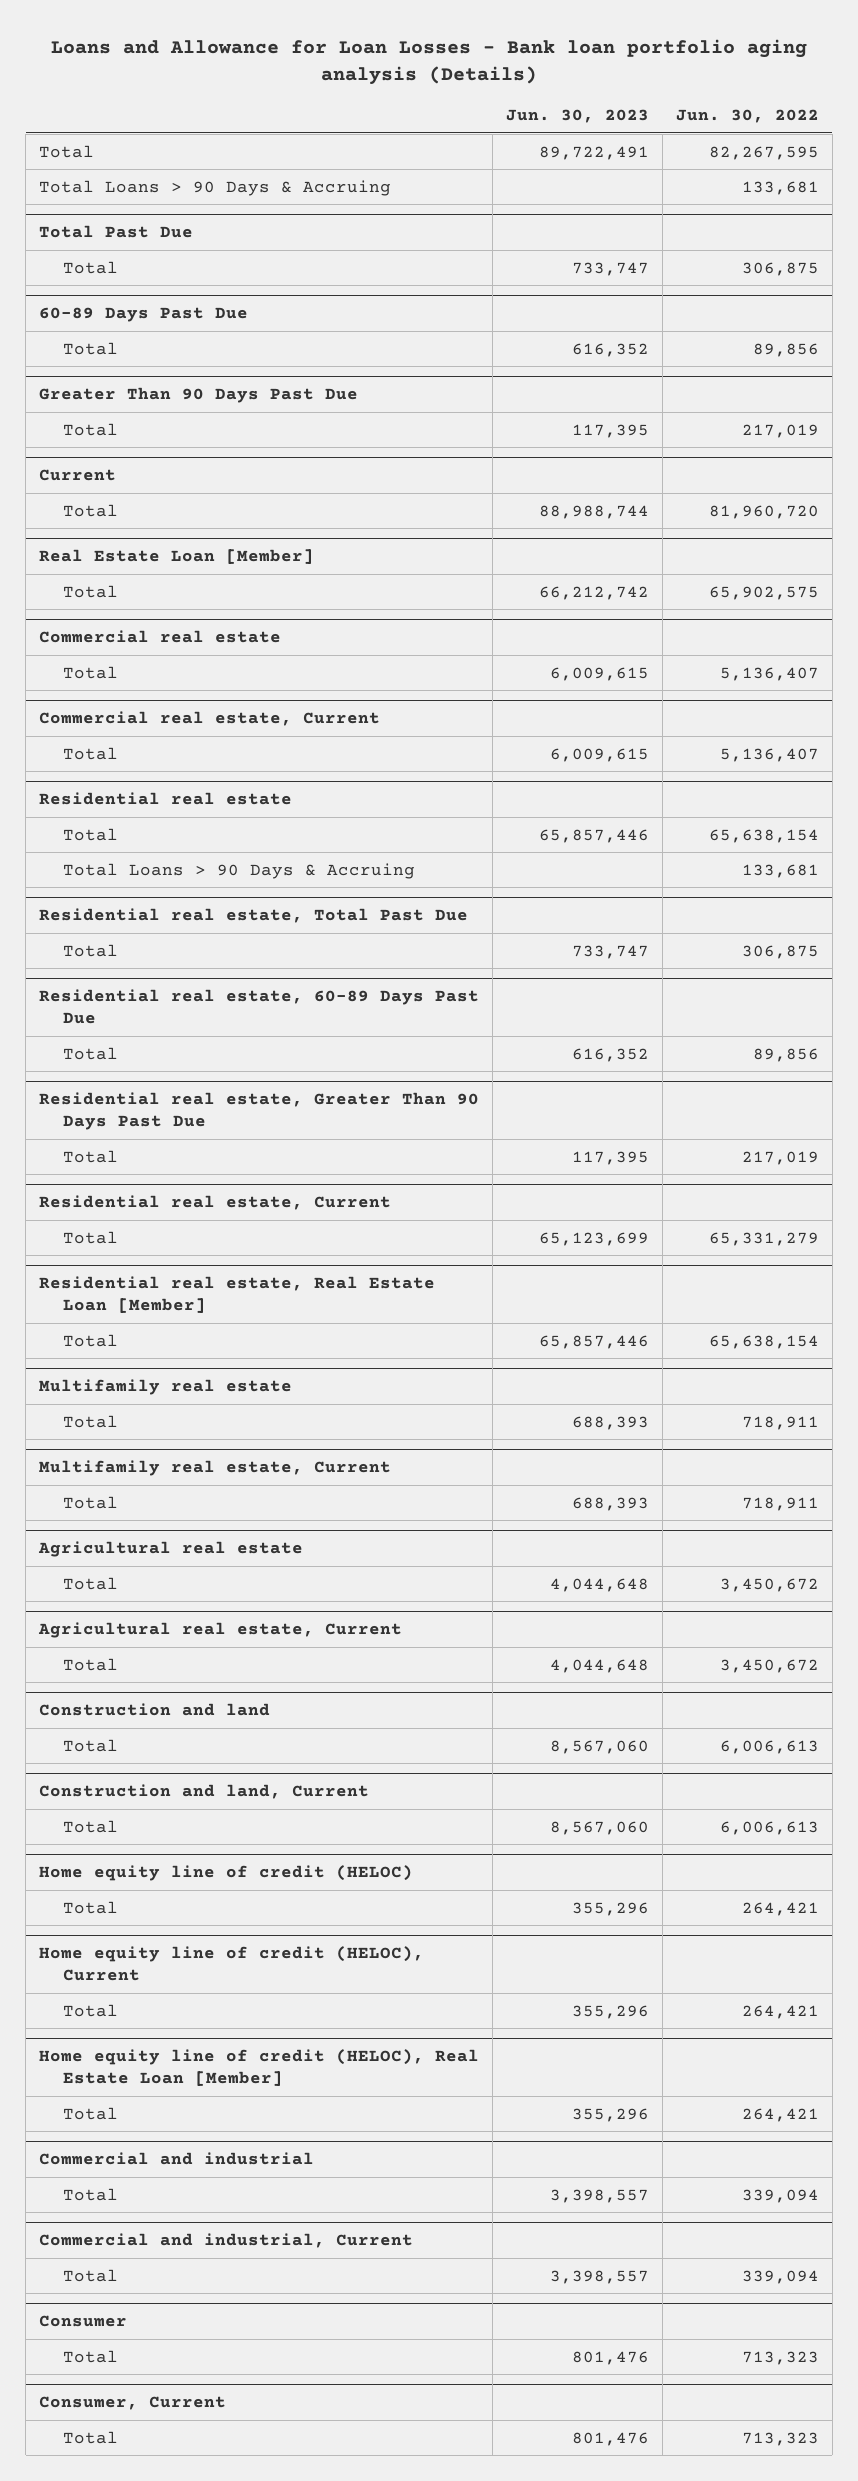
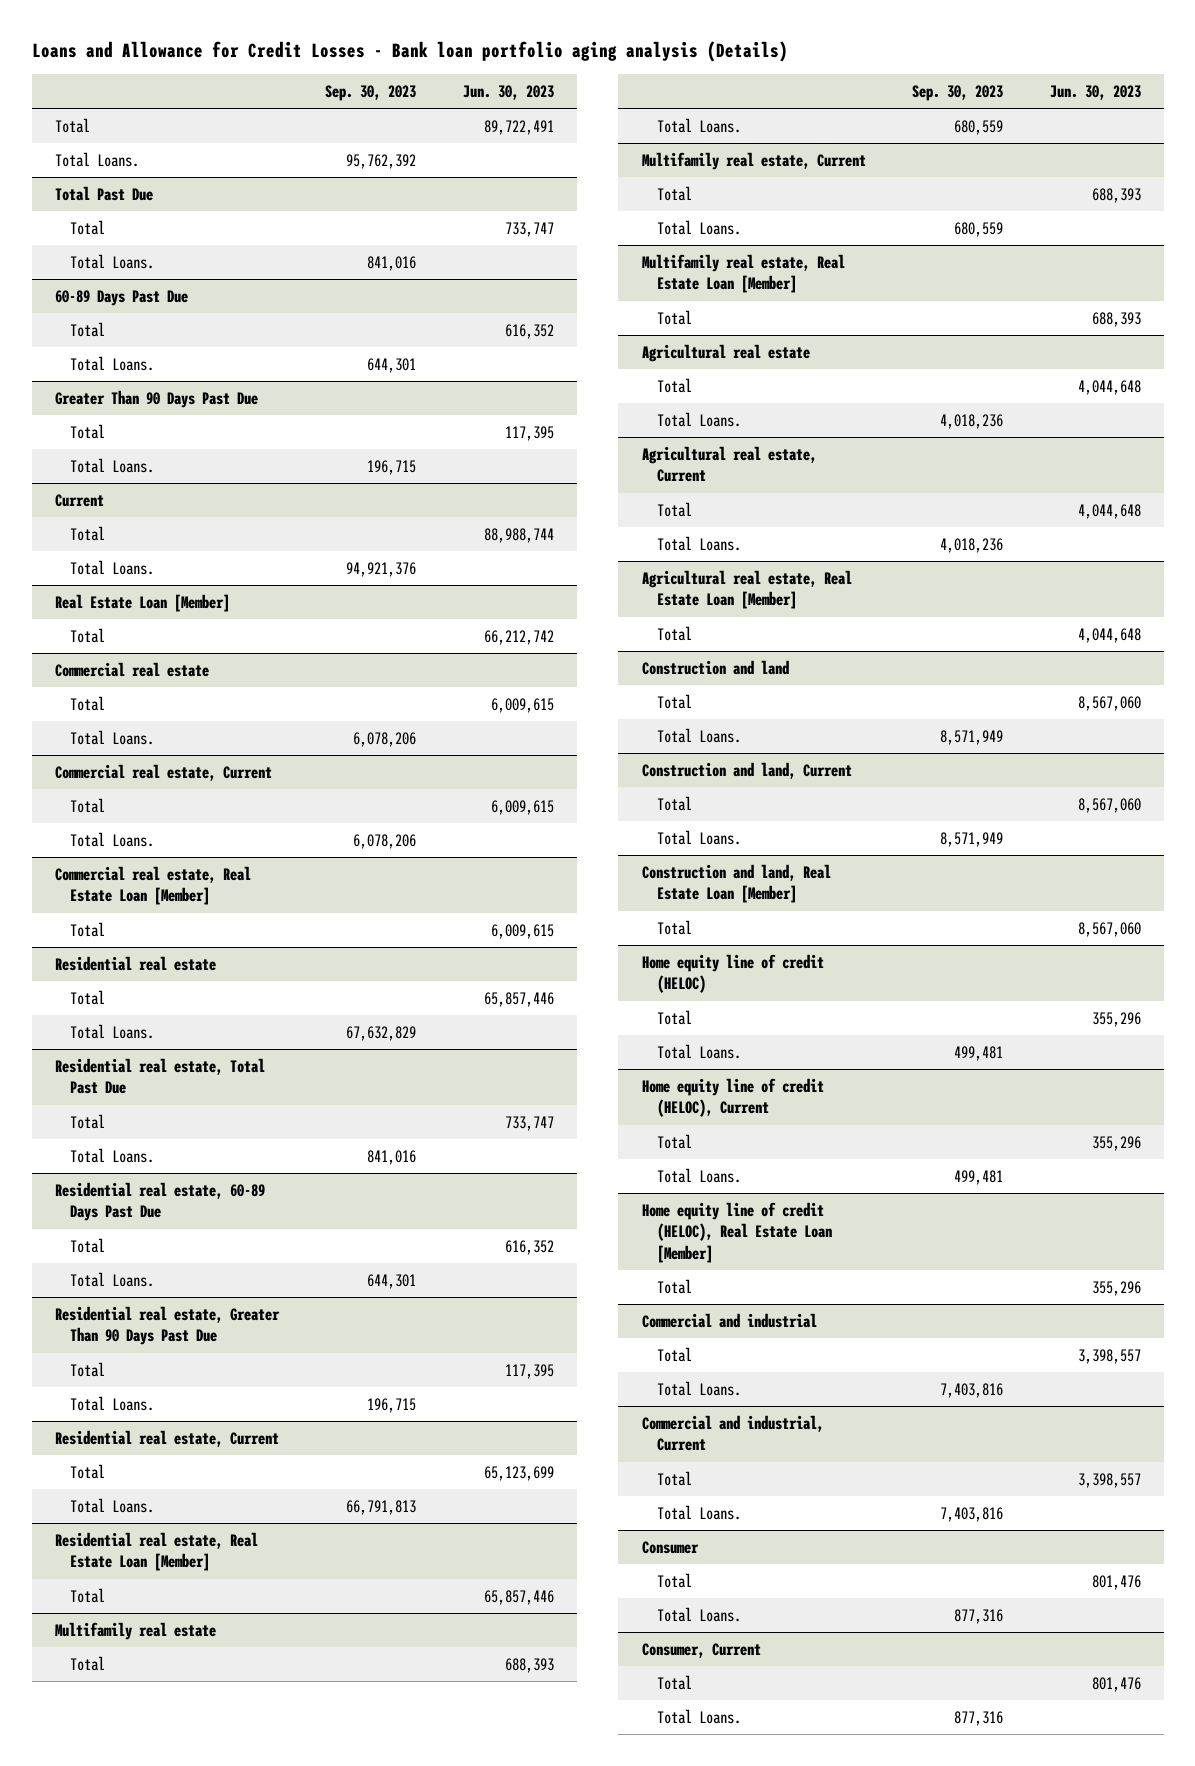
[51,39,808,86] Loans and Allowance for Loan Losses - Bank loan portfolio aging analysis (Details) -> [31,41,788,63] Loans and Allowance for Credit Losses - Bank loan portfolio aging analysis (Details)
[676,109,820,124] Jun. 30, 2022 -> none
none -> [325,84,417,101] Sep. 30, 2023
[39,179,392,196] Total Loans > 90 Days & Accruing -> none
none -> [54,151,139,167] Total Loans.
none -> [70,253,155,269] Total Loans.
none -> [70,355,155,371] Total Loans.
none -> [70,457,155,473] Total Loans.
none -> [70,559,155,575] Total Loans.
none -> [70,729,155,745] Total Loans.
none -> [70,831,155,847] Total Loans.
none -> [54,865,251,906] Commercial real estate, Real Estate Loan [Member]
none -> [70,921,106,937] Total
[62,862,415,879] Total Loans > 90 Days & Accruing -> none
none -> [70,1023,155,1039] Total Loans.
none -> [70,1147,155,1163] Total Loans.
none -> [70,1271,155,1287] Total Loans.
none -> [70,1395,155,1411] Total Loans.
none -> [70,1497,155,1513] Total Loans.
none -> [657,117,742,133] Total Loans.
none -> [657,219,742,235] Total Loans.
none -> [641,253,845,294] Multifamily real estate, Real Estate Loan [Member]
none -> [657,309,693,325] Total
none -> [657,411,742,427] Total Loans.
none -> [657,535,742,551] Total Loans.
none -> [641,569,852,610] Agricultural real estate, Real Estate Loan [Member]
none -> [657,625,693,641] Total
none -> [657,727,742,743] Total Loans.
none -> [657,829,742,845] Total Loans.
none -> [641,863,831,904] Construction and land, Real Estate Loan [Member]
none -> [657,919,693,935] Total
none -> [657,1043,742,1059] Total Loans.
none -> [657,1167,742,1183] Total Loans.
none -> [657,1380,742,1396] Total Loans.
none -> [657,1504,742,1520] Total Loans.
none -> [657,1606,742,1622] Total Loans.
none -> [657,1708,742,1724] Total Loans.

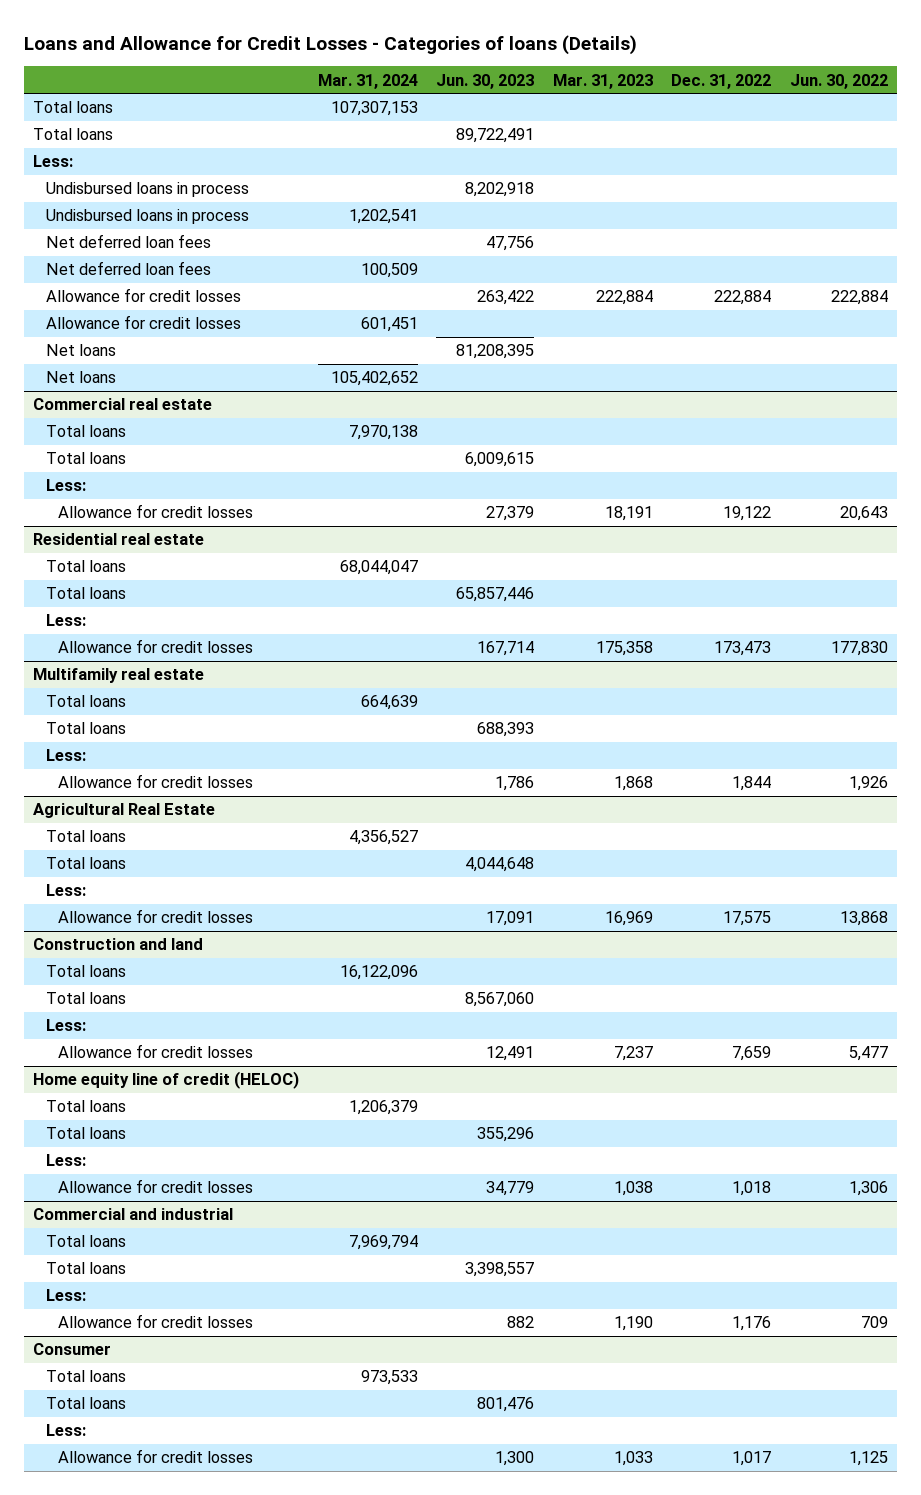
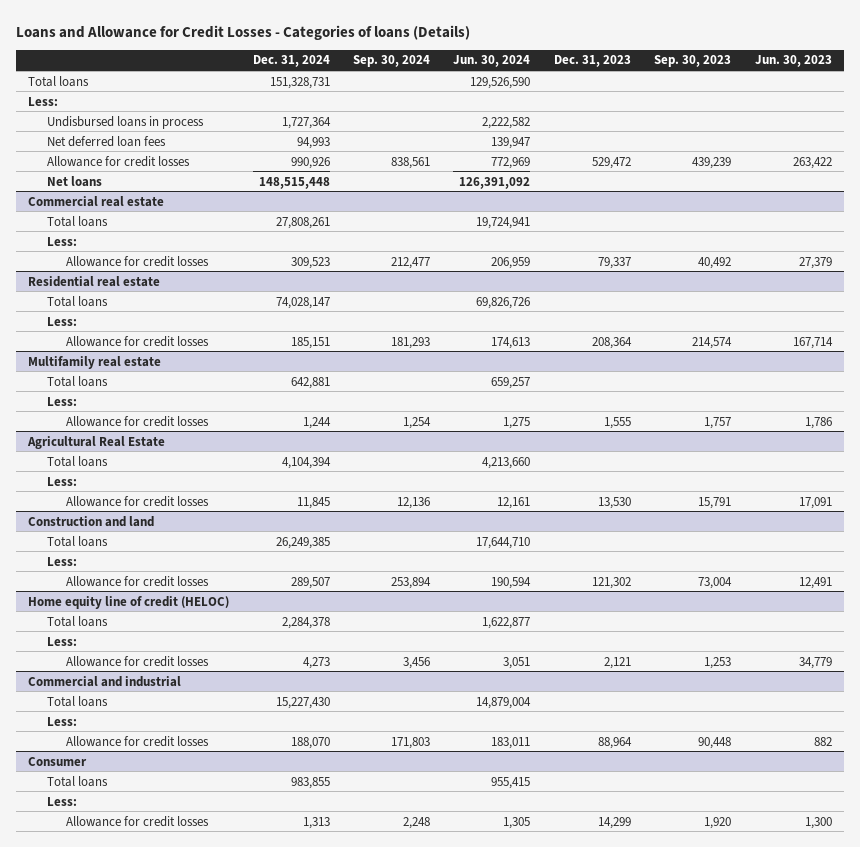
[317,73,418,89] Mar. 31, 2024 -> none
[552,73,653,89] Mar. 31, 2023 -> none
[671,73,772,89] Dec. 31, 2022 -> none
[790,73,889,89] Jun. 30, 2022 -> none
none -> [252,55,330,68] Dec. 31, 2024
none -> [353,55,431,68] Sep. 30, 2024
none -> [453,55,531,68] Jun. 30, 2024
none -> [553,55,631,68] Dec. 31, 2023
none -> [654,55,732,68] Sep. 30, 2023
[33,128,114,141] Total loans -> none
[45,182,249,198] Undisbursed loans in process -> none
[45,234,211,249] Net deferred loan fees -> none
[45,315,241,330] Allowance for credit losses -> none
[45,344,116,357] Net loans -> none
[45,452,126,465] Total loans -> none
[45,587,126,600] Total loans -> none
[45,722,126,735] Total loans -> none
[45,857,126,870] Total loans -> none
[45,992,126,1005] Total loans -> none
[45,1127,126,1140] Total loans -> none
[45,1262,126,1275] Total loans -> none
[45,1397,126,1410] Total loans -> none

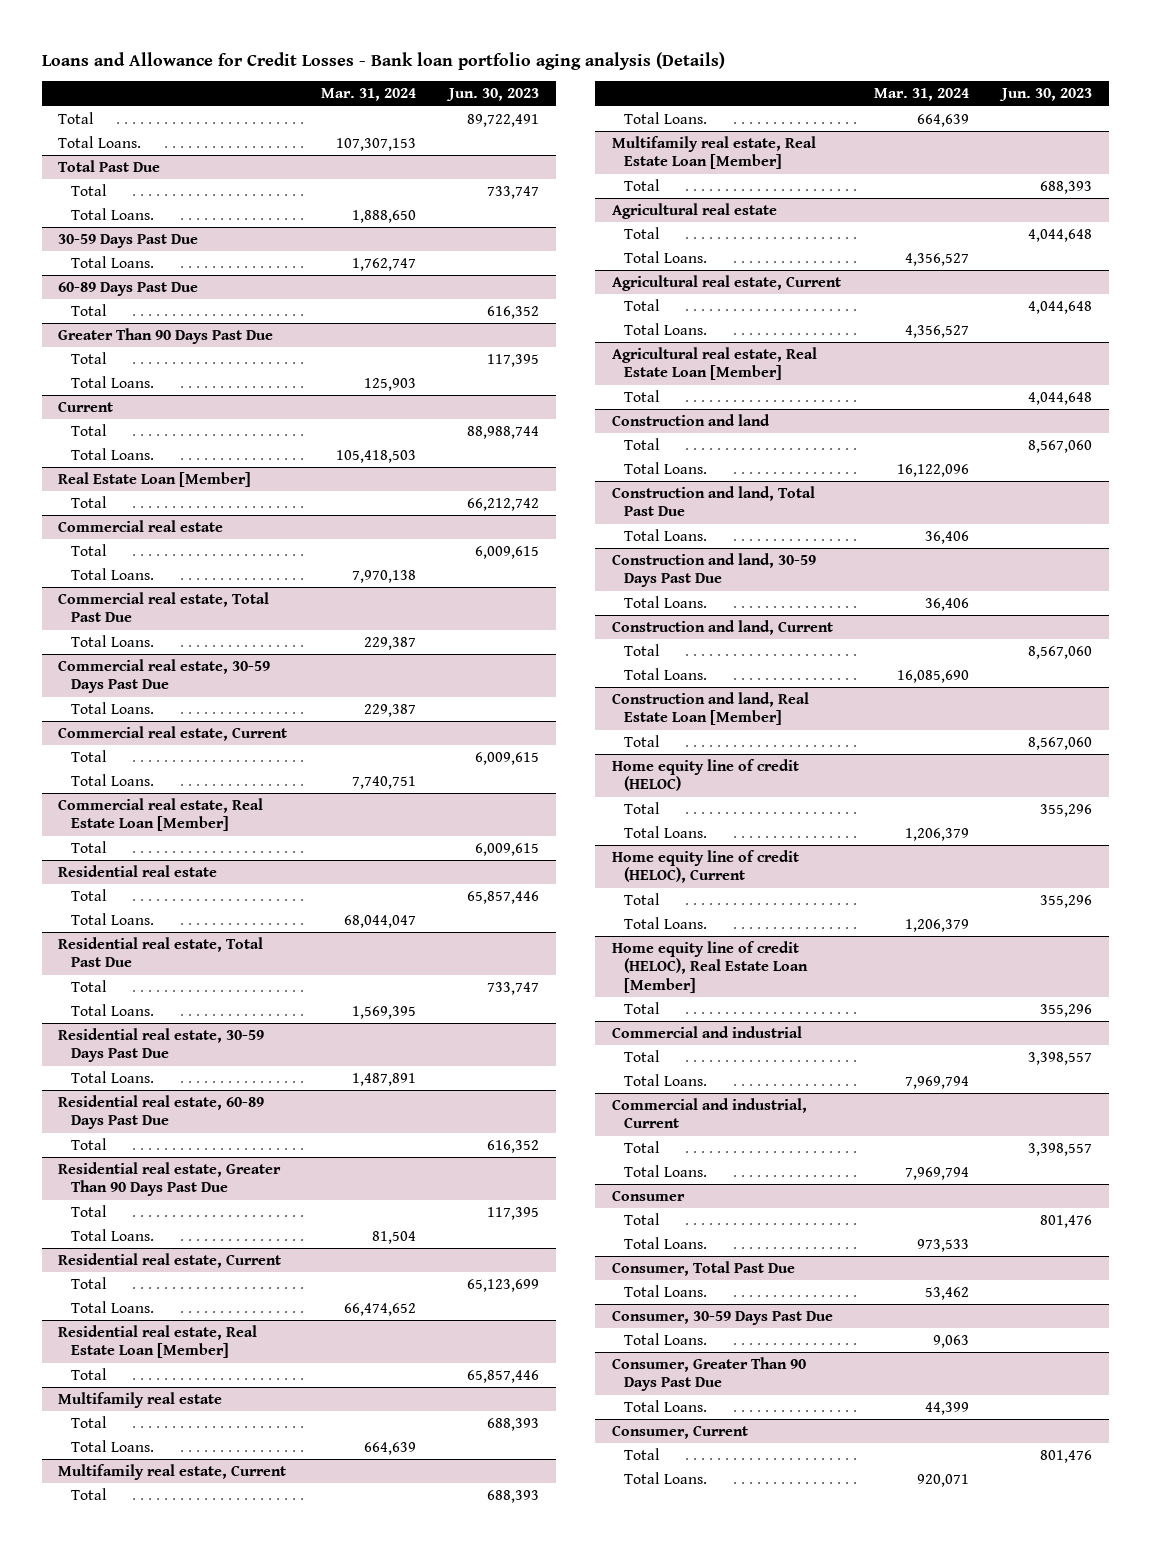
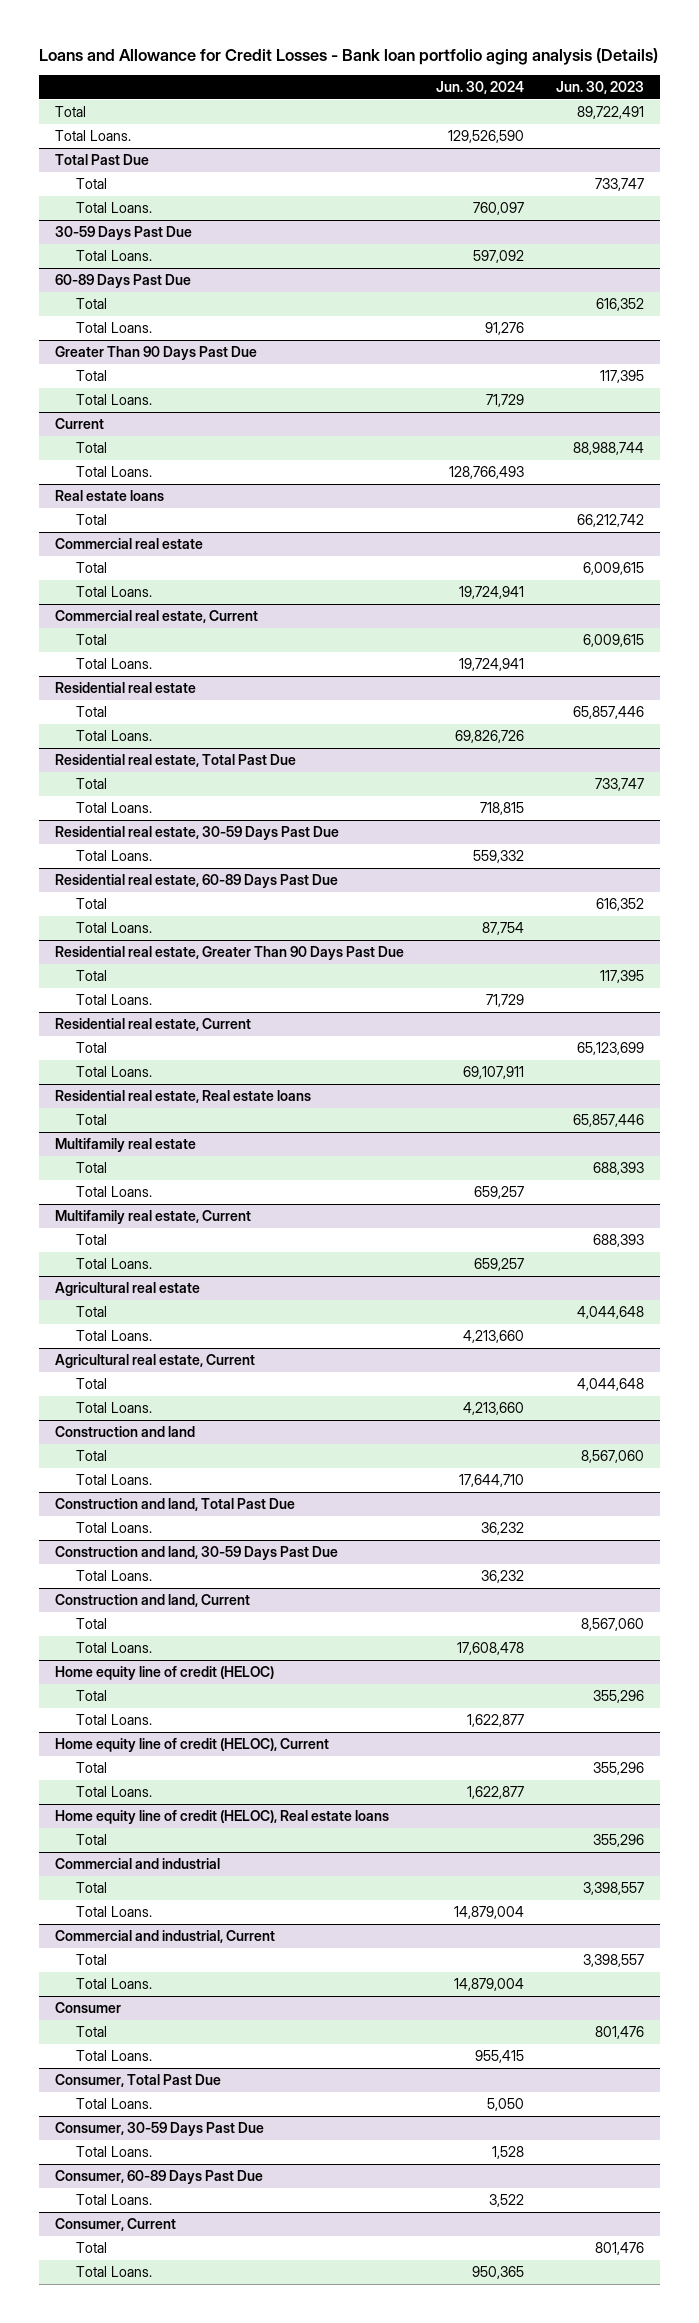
[320,88,416,102] Mar. 31, 2024 -> none
none -> [435,81,524,95] Jun. 30, 2024
none -> [75,322,152,334] Total Loans.
[58,471,252,487] Real Estate Loan [Member] -> [54,490,164,502] Real estate loans
[58,591,270,623] Commercial real estate, Total Past Due -> none
[70,634,154,647] Total Loans. -> none
[58,658,271,694] Commercial real estate, 30-59 Days Past Due -> none
[70,701,154,714] Total Loans. -> none
[58,797,264,832] Commercial real estate, Real Estate Loan [Member] -> none
[70,840,107,853] Total -> none
none -> [75,922,152,934] Total Loans.
[58,1324,258,1359] Residential real estate, Real Estate Loan [Member] -> [54,1090,311,1104] Residential real estate, Real estate loans
[611,135,816,170] Multifamily real estate, Real Estate Loan [Member] -> none
[623,178,660,191] Total -> none
[611,346,817,381] Agricultural real estate, Real Estate Loan [Member] -> none
[623,389,660,402] Total -> none
[611,691,809,726] Construction and land, Real Estate Loan [Member] -> none
[623,734,660,747] Total -> none
[611,940,808,993] Home equity line of credit (HELOC), Real Estate Loan [Member] -> [54,1810,389,1825] Home equity line of credit (HELOC), Real estate loans
[611,1356,806,1392] Consumer, Greater Than 90 Days Past Due -> none
[623,1399,707,1412] Total Loans. -> none
none -> [54,2170,263,2185] Consumer, 60-89 Days Past Due
none -> [75,2194,152,2206] Total Loans.

